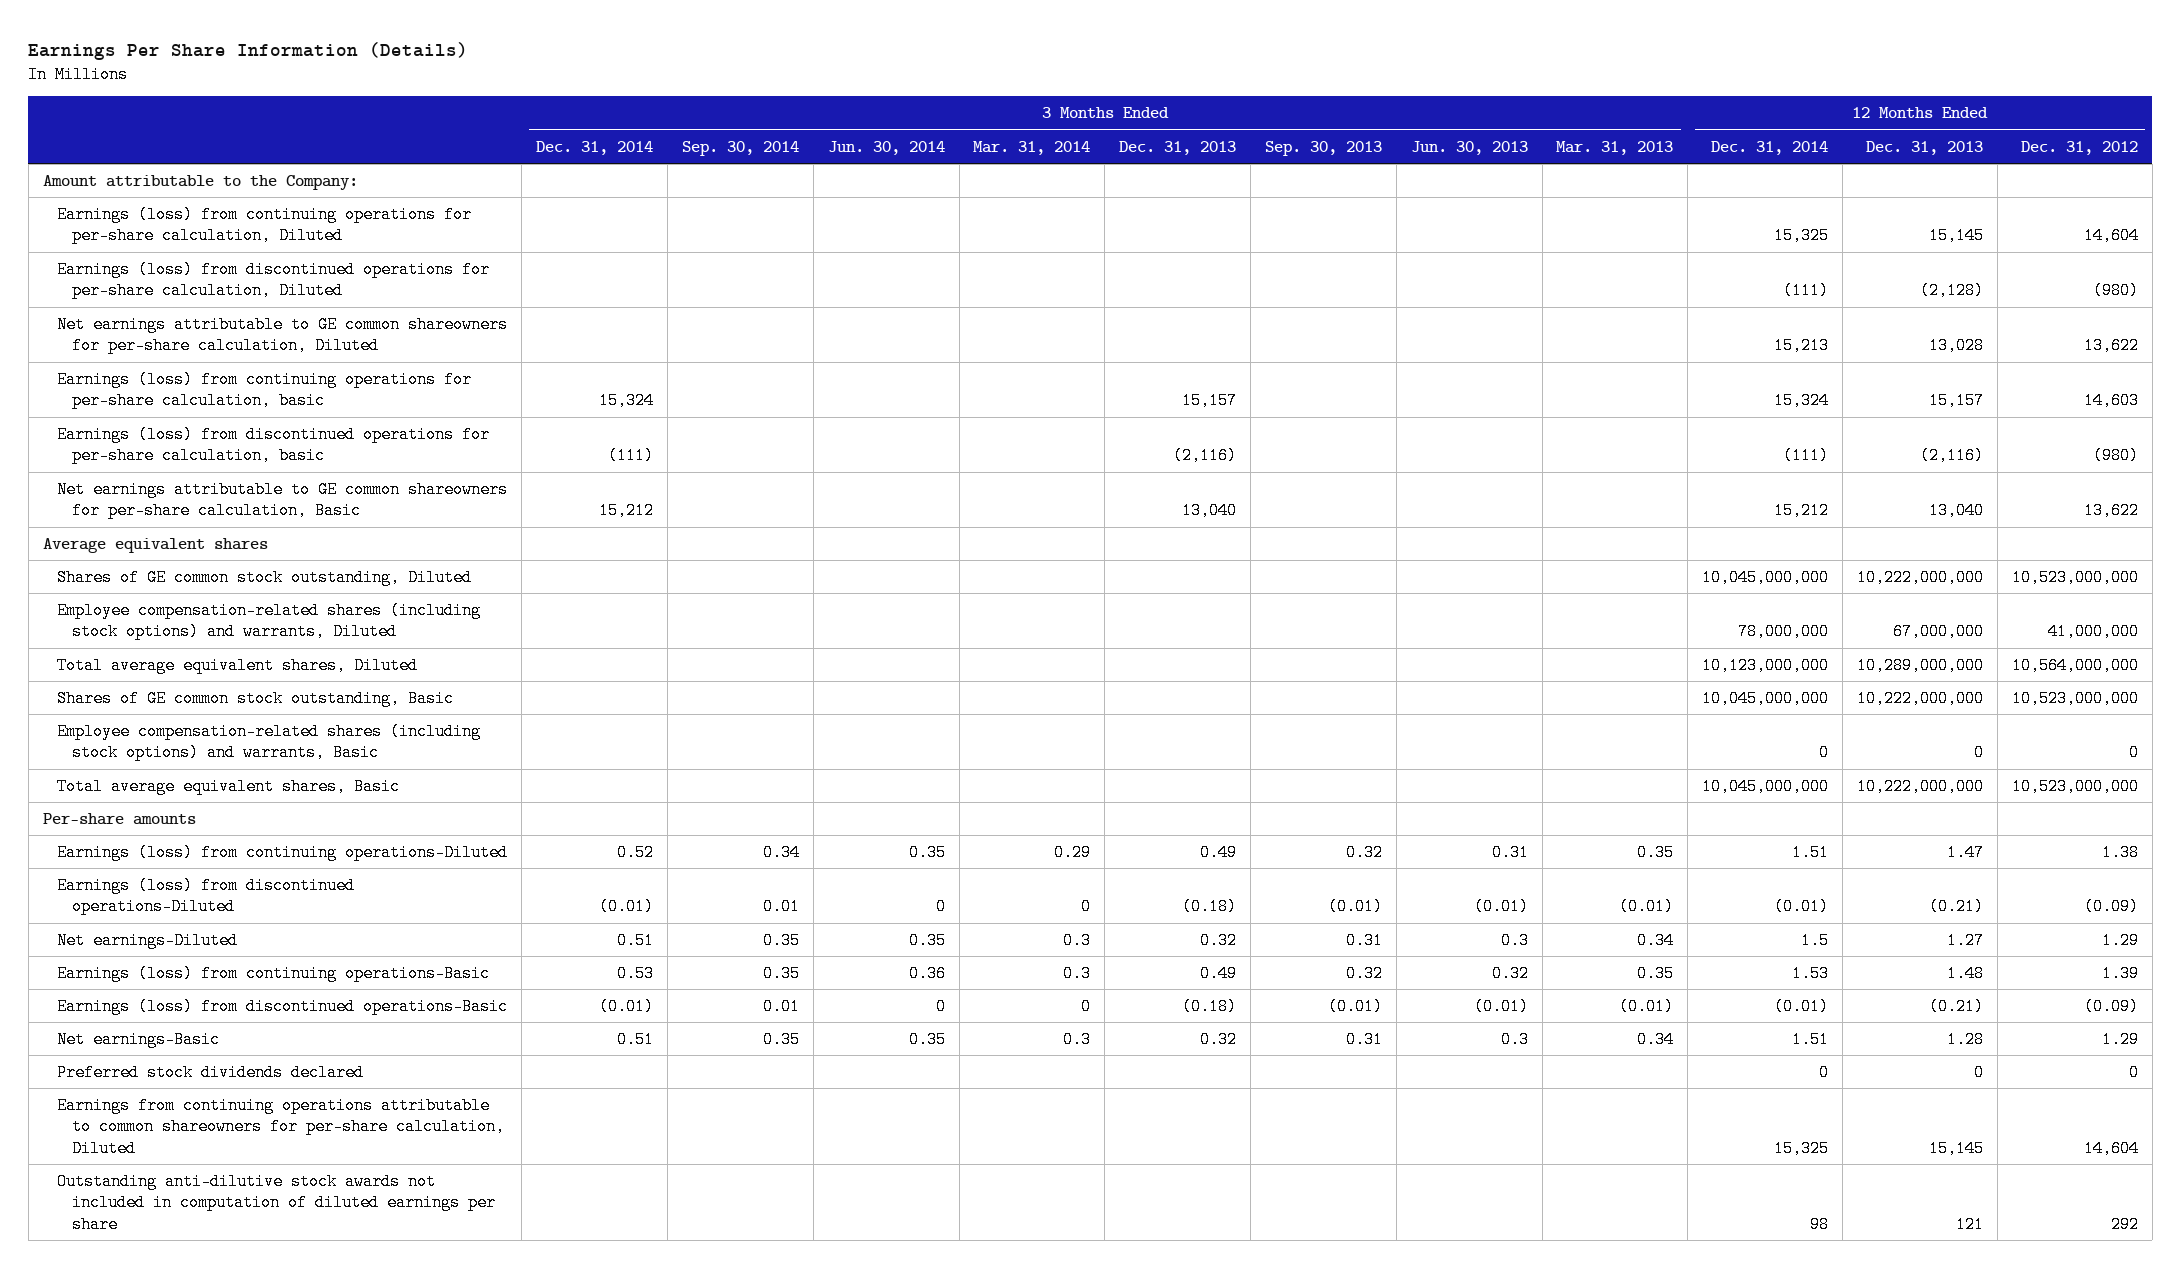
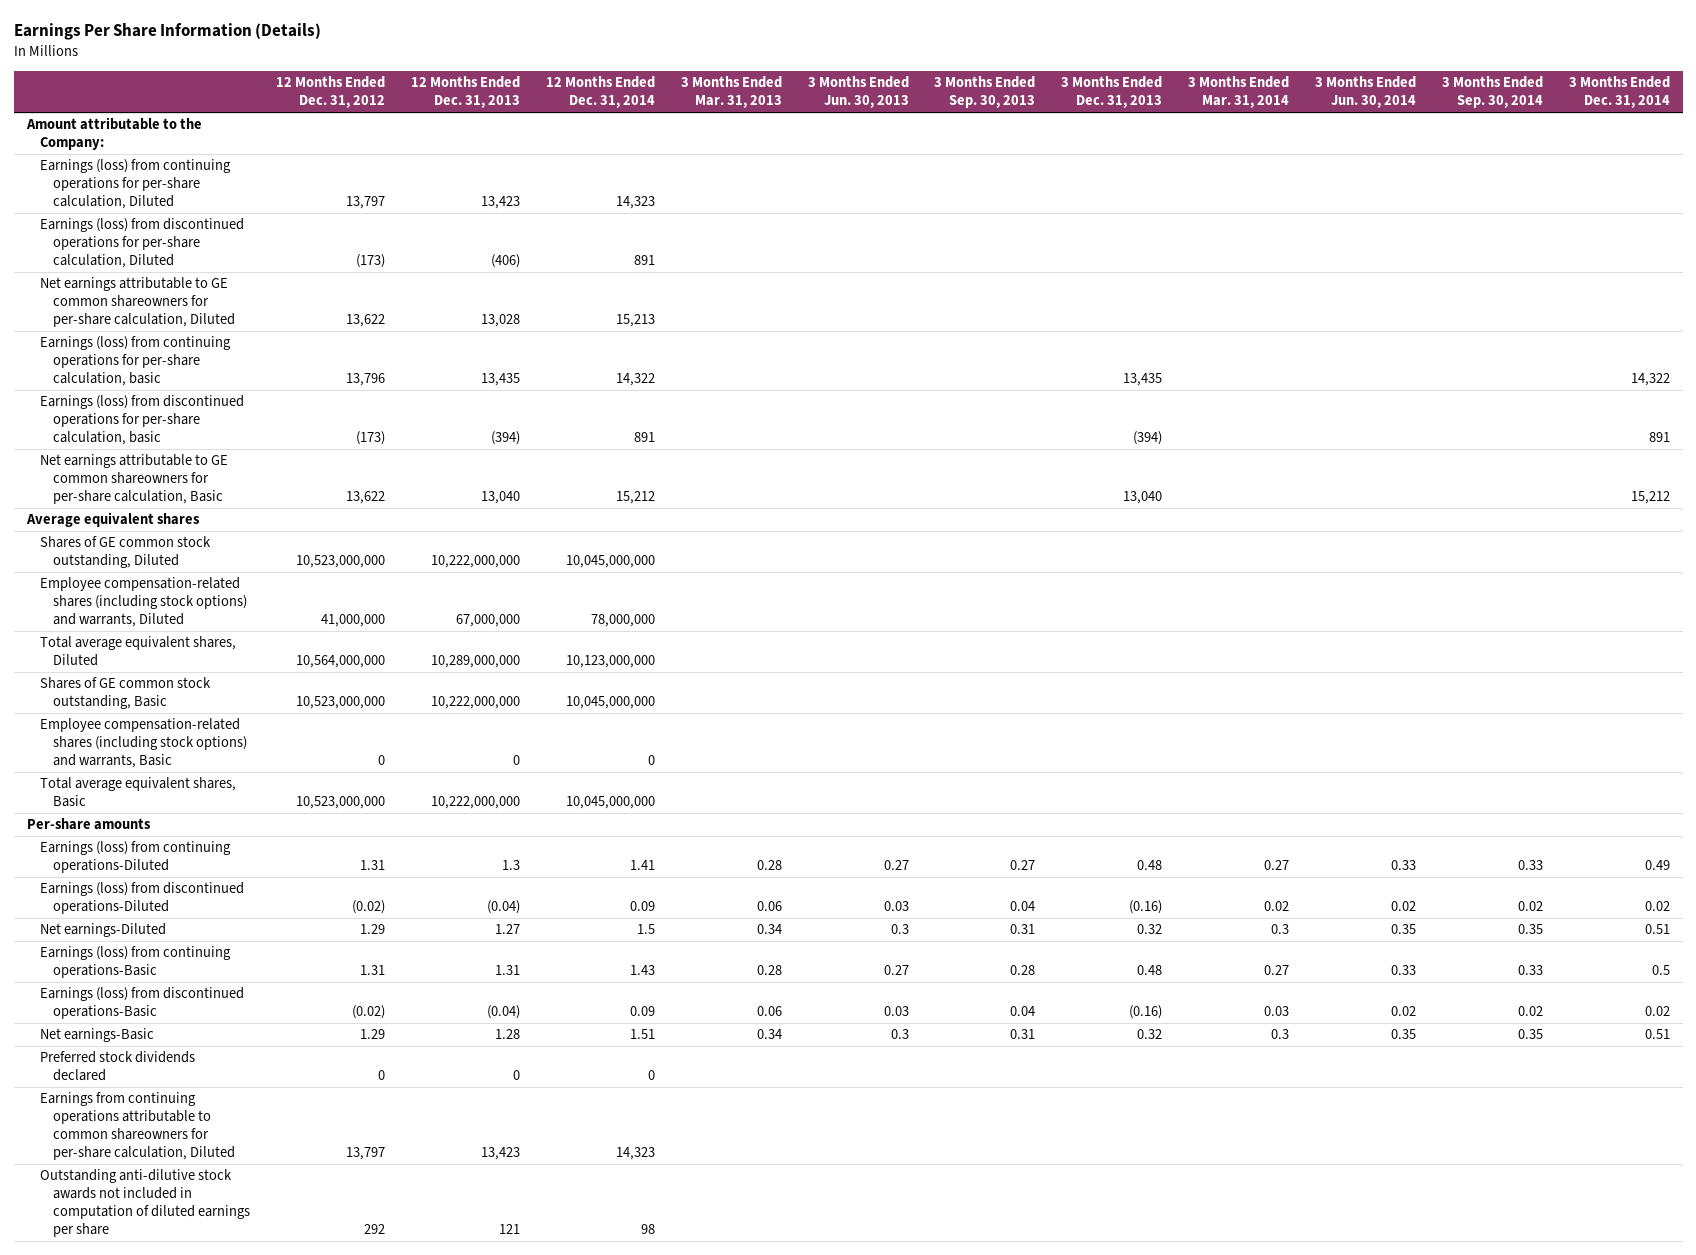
[1774,227,1830,245] 15,325 -> [615,196,655,210] 14,323
[1928,227,1984,245] 15,145 -> [480,196,520,210] 13,423
[2083,227,2139,245] 14,604 -> [345,196,385,210] 13,797
[1783,282,1830,300] (111) -> [633,255,655,266] 891
[1919,282,1984,300] (2,128) -> [490,254,520,269] (406)
[2092,282,2139,300] (980) -> [355,254,385,269] (173)
[599,392,655,410] 15,324 -> [1630,373,1670,387] 14,322
[1182,392,1238,410] 15,157 -> [1123,373,1163,387] 13,435
[1774,392,1830,410] 15,324 -> [615,373,655,387] 14,322
[1928,392,1984,410] 15,157 -> [480,373,520,387] 13,435
[2083,392,2139,410] 14,603 -> [345,373,385,387] 13,796
[608,447,655,465] (111) -> [1648,432,1670,443] 891
[1173,447,1238,465] (2,116) -> [1133,431,1163,446] (394)
[1783,447,1830,465] (111) -> [633,432,655,443] 891
[1919,447,1984,465] (2,116) -> [490,431,520,446] (394)
[2092,447,2139,465] (980) -> [355,431,385,446] (173)
[617,843,655,861] 0.52 -> [1644,860,1670,871] 0.49
[762,843,800,861] 0.34 -> [1517,860,1543,871] 0.33
[908,843,946,861] 0.35 -> [1391,860,1417,871] 0.33
[1054,843,1092,861] 0.29 -> [1264,860,1290,871] 0.27
[1200,843,1238,861] 0.49 -> [1137,860,1163,871] 0.48
[1345,843,1383,861] 0.32 -> [1010,860,1036,871] 0.27
[1491,843,1529,861] 0.31 -> [883,860,909,871] 0.27
[1637,843,1675,861] 0.35 -> [756,860,782,871] 0.28
[1792,843,1830,861] 1.51 -> [629,860,655,871] 1.41
[1946,843,1984,861] 1.47 -> [501,860,520,871] 1.3
[2101,843,2139,861] 1.38 -> [359,860,385,871] 1.31
[599,898,655,916] (0.01) -> [1644,901,1670,912] 0.02
[762,898,800,916] 0.01 -> [1517,901,1543,912] 0.02
[935,898,946,916] 0 -> [1391,901,1417,912] 0.02
[1081,898,1092,916] 0 -> [1264,901,1290,912] 0.02
[1182,898,1238,916] (0.18) -> [1129,900,1163,915] (0.16)
[1327,898,1383,916] (0.01) -> [1010,901,1036,912] 0.04
[1473,898,1529,916] (0.01) -> [883,901,909,912] 0.03
[1619,898,1675,916] (0.01) -> [756,901,782,912] 0.06
[1774,898,1830,916] (0.01) -> [629,901,655,912] 0.09
[1928,898,1984,916] (0.21) -> [486,900,520,915] (0.04)
[2083,898,2139,916] (0.09) -> [351,900,385,915] (0.02)
[617,964,655,982] 0.53 -> [1651,965,1670,976] 0.5
[762,964,800,982] 0.35 -> [1517,965,1543,976] 0.33
[908,964,946,982] 0.36 -> [1391,965,1417,976] 0.33
[1063,964,1092,982] 0.3 -> [1264,965,1290,976] 0.27
[1200,964,1238,982] 0.49 -> [1137,965,1163,976] 0.48
[1345,964,1383,982] 0.32 -> [1010,965,1036,976] 0.28
[1491,964,1529,982] 0.32 -> [883,965,909,976] 0.27
[1637,964,1675,982] 0.35 -> [756,965,782,976] 0.28
[1792,964,1830,982] 1.53 -> [629,965,655,976] 1.43
[1946,964,1984,982] 1.48 -> [494,965,520,976] 1.31
[2101,964,2139,982] 1.39 -> [359,965,385,976] 1.31
[599,997,655,1015] (0.01) -> [1644,1006,1670,1017] 0.02
[762,997,800,1015] 0.01 -> [1517,1006,1543,1017] 0.02
[935,997,946,1015] 0 -> [1391,1006,1417,1017] 0.02
[1081,997,1092,1015] 0 -> [1264,1006,1290,1017] 0.03
[1182,997,1238,1015] (0.18) -> [1129,1005,1163,1020] (0.16)
[1327,997,1383,1015] (0.01) -> [1010,1006,1036,1017] 0.04
[1473,997,1529,1015] (0.01) -> [883,1006,909,1017] 0.03
[1619,997,1675,1015] (0.01) -> [756,1006,782,1017] 0.06
[1774,997,1830,1015] (0.01) -> [629,1006,655,1017] 0.09
[1928,997,1984,1015] (0.21) -> [486,1005,520,1020] (0.04)
[2083,997,2139,1015] (0.09) -> [351,1005,385,1020] (0.02)
[1774,1139,1830,1157] 15,325 -> [615,1146,655,1160] 14,323
[1928,1139,1984,1157] 15,145 -> [480,1146,520,1160] 13,423
[2083,1139,2139,1157] 14,604 -> [345,1146,385,1160] 13,797

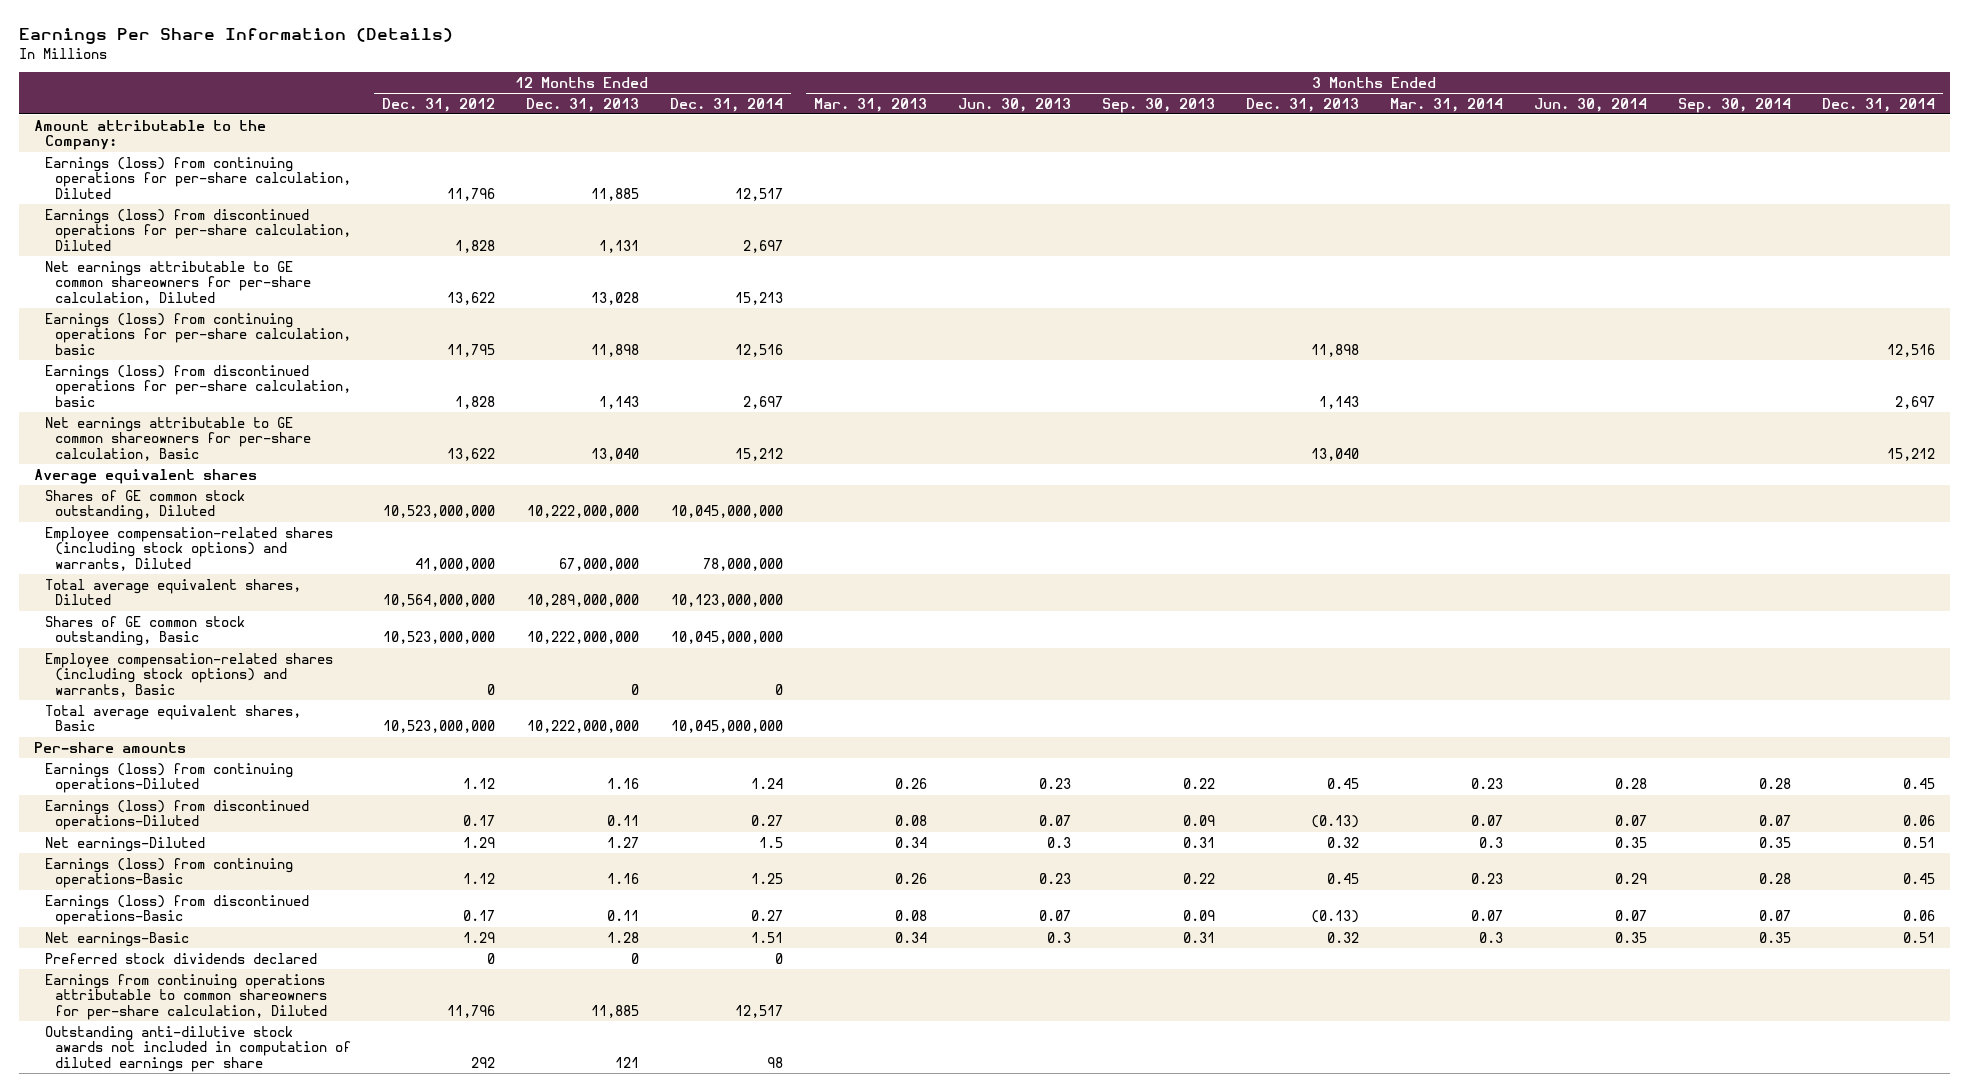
[345,196,385,210] 13,797 -> [446,188,495,202] 11,796
[480,196,520,210] 13,423 -> [590,188,639,202] 11,885
[615,196,655,210] 14,323 -> [734,188,783,202] 12,517
[355,254,385,269] (173) -> [454,240,495,254] 1,828
[490,254,520,269] (406) -> [598,240,639,254] 1,131
[633,255,655,266] 891 -> [742,240,783,254] 2,697
[345,373,385,387] 13,796 -> [446,344,495,358] 11,795
[480,373,520,387] 13,435 -> [590,344,639,358] 11,898
[615,373,655,387] 14,322 -> [734,344,783,358] 12,516
[1123,373,1163,387] 13,435 -> [1310,344,1359,358] 11,898
[1630,373,1670,387] 14,322 -> [1886,344,1935,358] 12,516
[355,431,385,446] (173) -> [454,396,495,410] 1,828
[490,431,520,446] (394) -> [598,396,639,410] 1,143
[633,432,655,443] 891 -> [742,396,783,410] 2,697
[1133,431,1163,446] (394) -> [1318,396,1359,410] 1,143
[1648,432,1670,443] 891 -> [1894,396,1935,410] 2,697
[359,860,385,871] 1.31 -> [462,778,495,790] 1.12
[501,860,520,871] 1.3 -> [606,778,639,790] 1.16
[629,860,655,871] 1.41 -> [750,778,783,790] 1.24
[756,860,782,871] 0.28 -> [894,778,927,790] 0.26
[883,860,909,871] 0.27 -> [1038,778,1071,790] 0.23
[1010,860,1036,871] 0.27 -> [1182,778,1215,790] 0.22
[1137,860,1163,871] 0.48 -> [1326,778,1359,790] 0.45
[1264,860,1290,871] 0.27 -> [1470,778,1503,790] 0.23
[1391,860,1417,871] 0.33 -> [1614,778,1647,790] 0.28
[1517,860,1543,871] 0.33 -> [1758,778,1791,790] 0.28
[1644,860,1670,871] 0.49 -> [1902,778,1935,790] 0.45
[351,900,385,915] (0.02) -> [462,815,495,827] 0.17
[486,900,520,915] (0.04) -> [606,815,639,827] 0.11
[629,901,655,912] 0.09 -> [750,815,783,827] 0.27
[756,901,782,912] 0.06 -> [894,815,927,827] 0.08
[883,901,909,912] 0.03 -> [1038,815,1071,827] 0.07
[1010,901,1036,912] 0.04 -> [1182,815,1215,827] 0.09
[1129,900,1163,915] (0.16) -> [1310,815,1359,829] (0.13)
[1264,901,1290,912] 0.02 -> [1470,815,1503,827] 0.07
[1391,901,1417,912] 0.02 -> [1614,815,1647,827] 0.07
[1517,901,1543,912] 0.02 -> [1758,815,1791,827] 0.07
[1644,901,1670,912] 0.02 -> [1902,815,1935,827] 0.06
[359,965,385,976] 1.31 -> [462,873,495,885] 1.12
[494,965,520,976] 1.31 -> [606,873,639,885] 1.16
[629,965,655,976] 1.43 -> [750,873,783,885] 1.25
[756,965,782,976] 0.28 -> [894,873,927,885] 0.26
[883,965,909,976] 0.27 -> [1038,873,1071,885] 0.23
[1010,965,1036,976] 0.28 -> [1182,873,1215,885] 0.22
[1137,965,1163,976] 0.48 -> [1326,873,1359,885] 0.45
[1264,965,1290,976] 0.27 -> [1470,873,1503,885] 0.23
[1391,965,1417,976] 0.33 -> [1614,873,1647,885] 0.29
[1517,965,1543,976] 0.33 -> [1758,873,1791,885] 0.28
[1651,965,1670,976] 0.5 -> [1902,873,1935,885] 0.45
[351,1005,385,1020] (0.02) -> [462,910,495,922] 0.17
[486,1005,520,1020] (0.04) -> [606,910,639,922] 0.11
[629,1006,655,1017] 0.09 -> [750,910,783,922] 0.27
[756,1006,782,1017] 0.06 -> [894,910,927,922] 0.08
[883,1006,909,1017] 0.03 -> [1038,910,1071,922] 0.07
[1010,1006,1036,1017] 0.04 -> [1182,910,1215,922] 0.09
[1129,1005,1163,1020] (0.16) -> [1310,910,1359,924] (0.13)
[1264,1006,1290,1017] 0.03 -> [1470,910,1503,922] 0.07
[1391,1006,1417,1017] 0.02 -> [1614,910,1647,922] 0.07
[1517,1006,1543,1017] 0.02 -> [1758,910,1791,922] 0.07
[1644,1006,1670,1017] 0.02 -> [1902,910,1935,922] 0.06
[345,1146,385,1160] 13,797 -> [446,1005,495,1019] 11,796
[480,1146,520,1160] 13,423 -> [590,1005,639,1019] 11,885
[615,1146,655,1160] 14,323 -> [734,1005,783,1019] 12,517

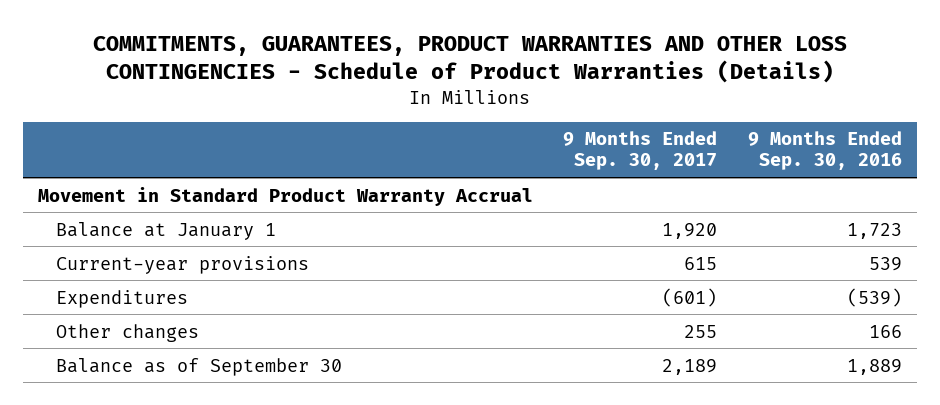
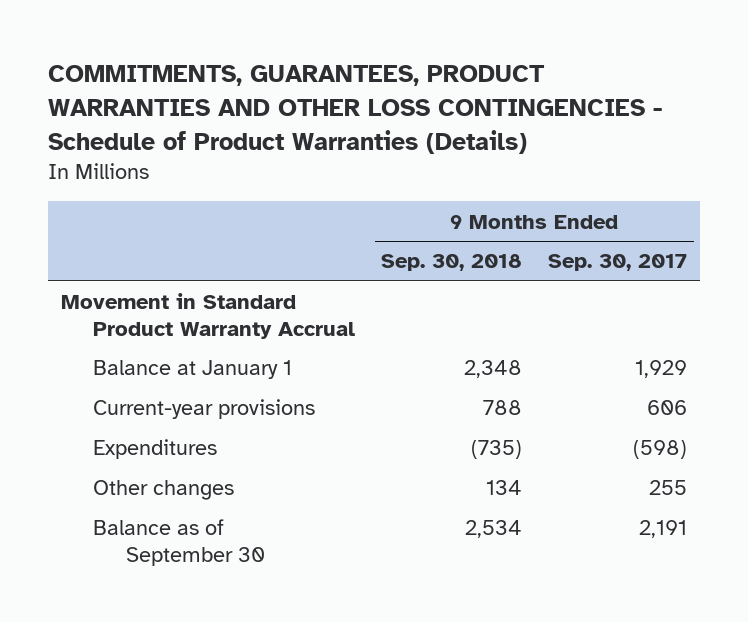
[747,131,902,171] 9 Months Ended Sep. 30, 2016 -> none
none -> [381,254,523,272] Sep. 30, 2018
[662,222,718,239] 1,920 -> [635,360,688,379] 1,929
[684,256,718,270] 615 -> [647,400,688,416] 606
[662,287,718,307] (601) -> [633,440,688,460] (598)
[662,358,718,375] 2,189 -> [639,520,688,539] 2,191

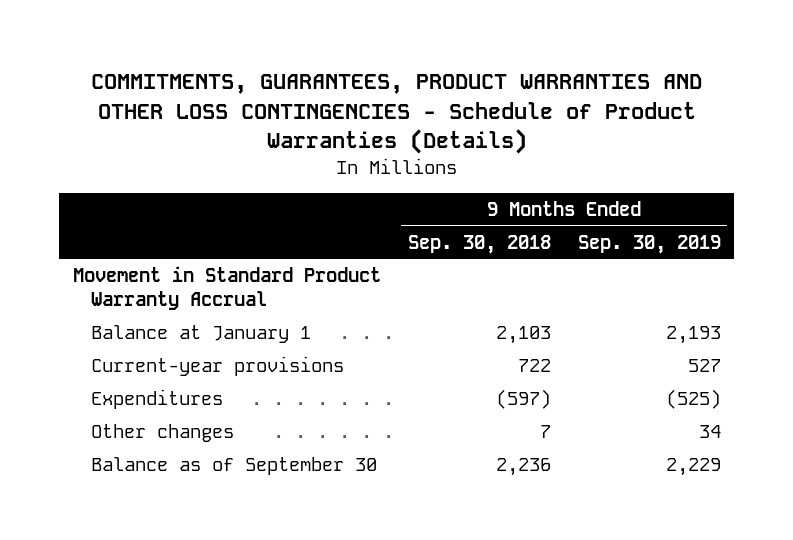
[548,254,688,272] Sep. 30, 2017 -> none
none -> [577,234,721,254] Sep. 30, 2019
[464,360,523,379] 2,348 -> [495,326,551,345] 2,103
[483,400,523,416] 788 -> [517,359,551,373] 722
[471,440,523,460] (735) -> [495,389,551,410] (597)
[486,480,523,496] 134 -> [539,425,551,439] 7
[465,520,523,539] 2,534 -> [495,458,551,477] 2,236

